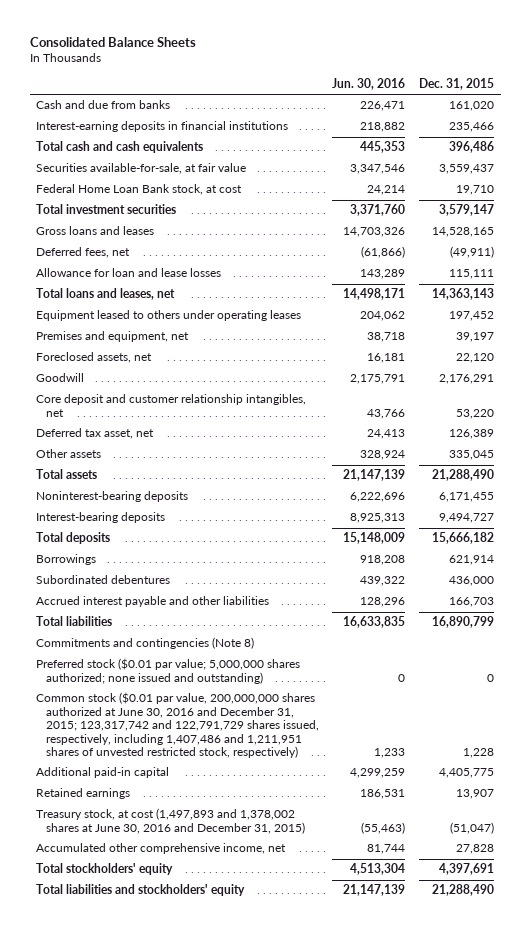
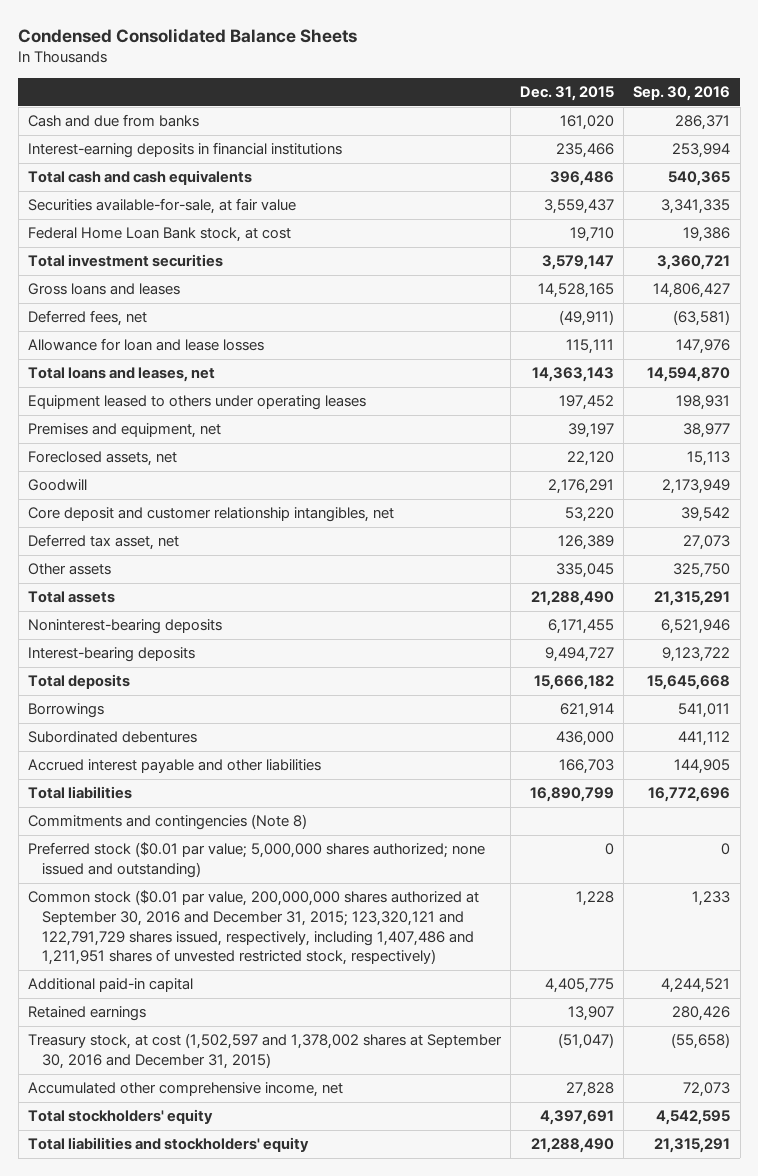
[29,37,196,48] Consolidated Balance Sheets -> [18,27,358,43] Condensed Consolidated Balance Sheets
[332,78,406,91] Jun. 30, 2016 -> none
none -> [633,85,731,101] Sep. 30, 2016
[36,692,319,759] Common stock ($0.01 par value, 200,000,000 shares authorized at June 30, 2016 and December 31, 2015; 123,317,742 and 122,791,729 shares issued, respectively, including 1,407,486 and 1,211,951 shares of unvested restricted stock, respectively) -> [27,890,479,966] Common stock ($0.01 par value, 200,000,000 shares authorized at September 30, 2016 and December 31, 2015; 123,320,121 and 122,791,729 shares issued, respectively, including 1,407,486 and 1,211,951 shares of unvested restricted stock, respectively)
[36,808,305,834] Treasury stock, at cost (1,497,893 and 1,378,002 shares at June 30, 2016 and December 31, 2015) -> [27,1033,502,1069] Treasury stock, at cost (1,502,597 and 1,378,002 shares at September 30, 2016 and December 31, 2015)

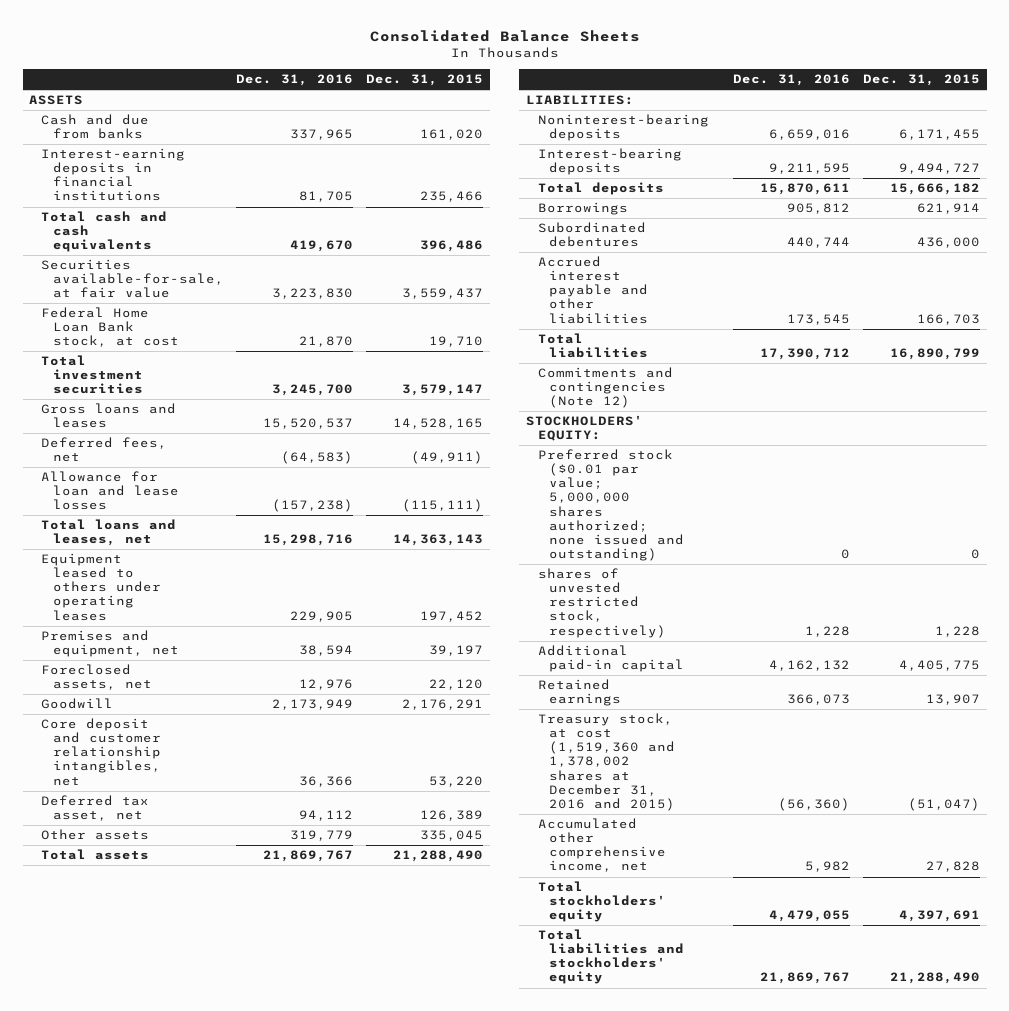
[18,27,358,43] Condensed Consolidated Balance Sheets -> [369,29,640,42] Consolidated Balance Sheets
[633,85,731,101] Sep. 30, 2016 -> none
none -> [236,74,354,87] Dec. 31, 2016
none -> [29,95,84,106] ASSETS
[566,339,615,355] 115,111 -> [402,499,484,513] (115,111)
none -> [525,95,634,106] LIABILITIES:
[27,814,307,831] Commitments and contingencies (Note 8) -> [537,367,673,409] Commitments and contingencies (Note 12)
none -> [525,415,643,442] STOCKHOLDERS' EQUITY:
[27,890,479,966] Common stock ($0.01 par value, 200,000,000 shares authorized at September 30, 2016 and December 31, 2015; 123,320,121 and 122,791,729 shares issued, respectively, including 1,407,486 and 1,211,951 shares of unvested restricted stock, respectively) -> [537,568,667,638] shares of unvested restricted stock, respectively)
[27,1033,502,1069] Treasury stock, at cost (1,502,597 and 1,378,002 shares at September 30, 2016 and December 31, 2015) -> [537,713,676,811] Treasury stock, at cost (1,519,360 and 1,378,002 shares at December 31, 2016 and 2015)

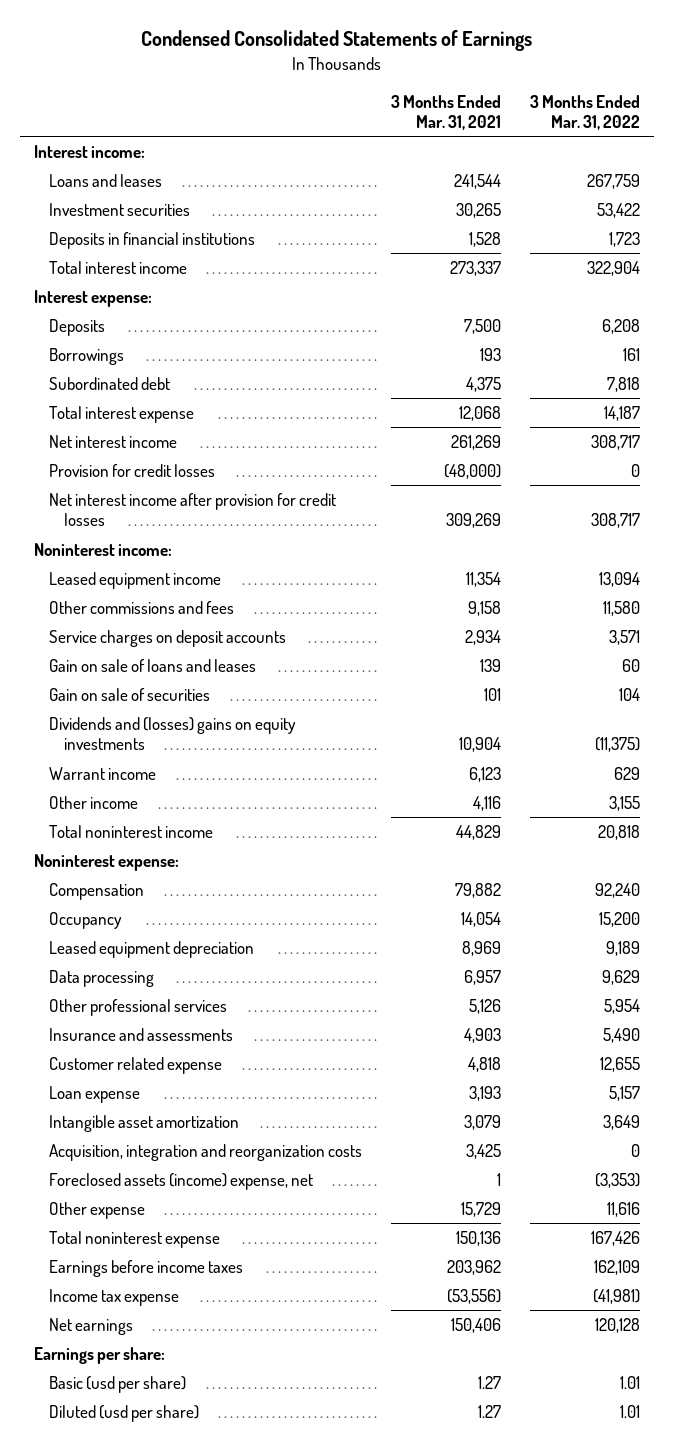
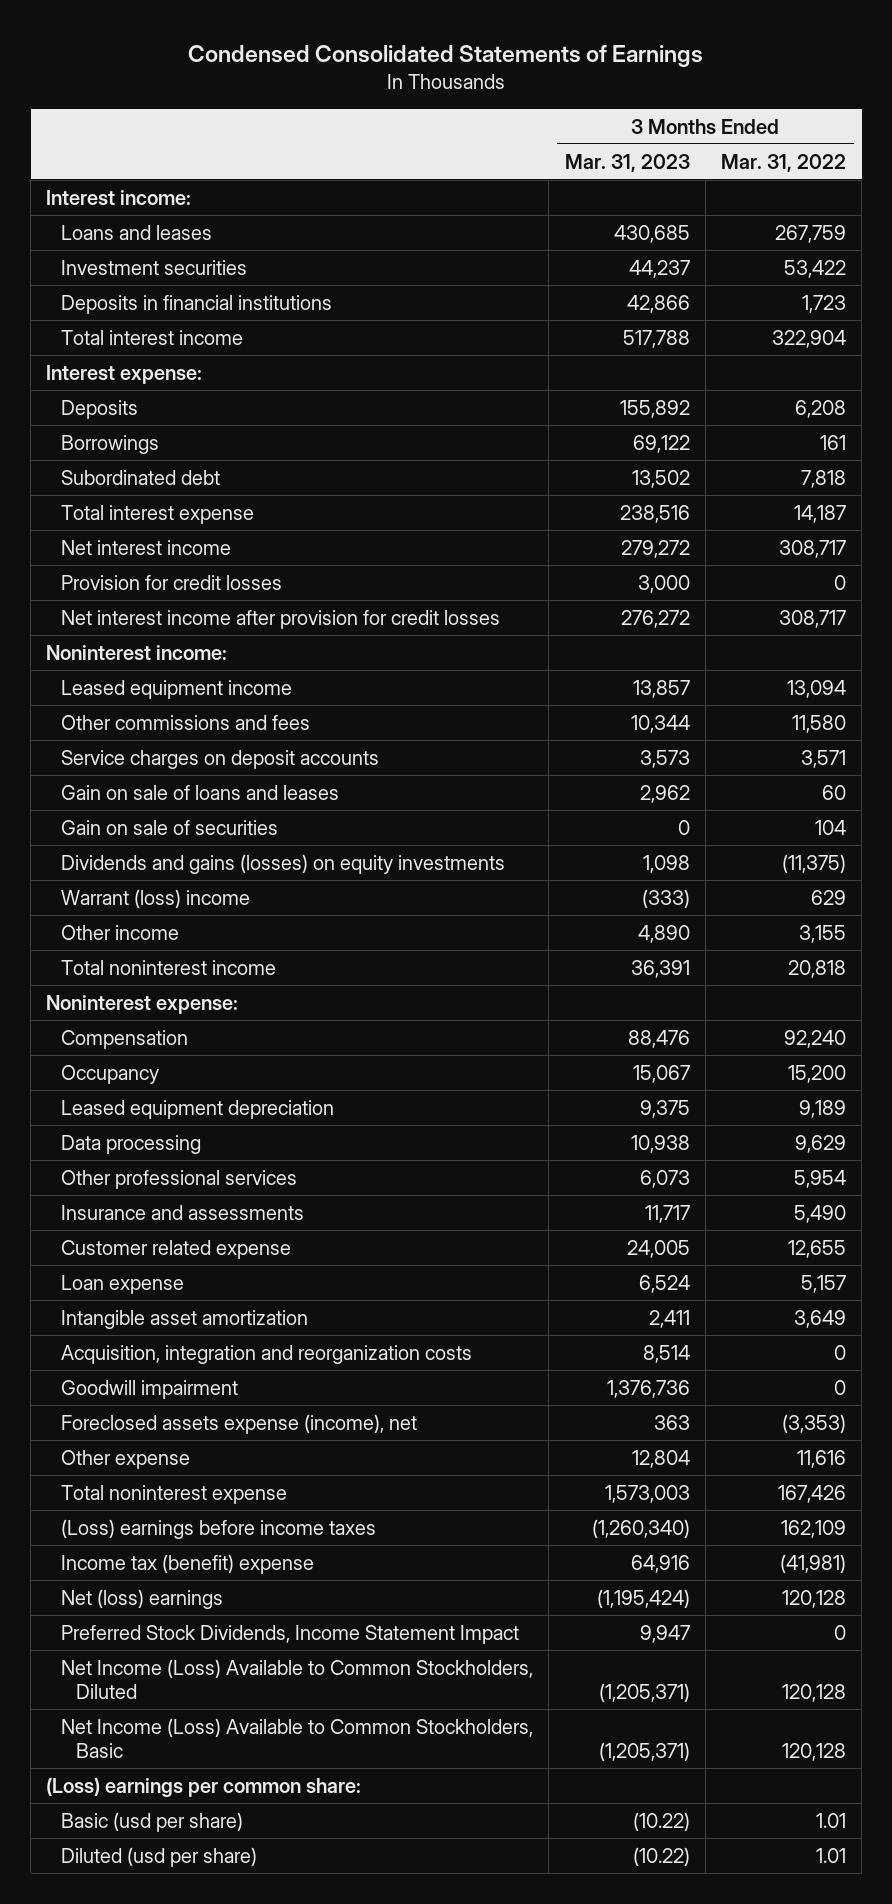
[391,94,502,130] 3 Months Ended Mar. 31, 2021 -> none
none -> [564,153,690,172] Mar. 31, 2023
[49,716,297,751] Dividends and (losses) gains on equity investments -> [61,853,506,874] Dividends and gains (losses) on equity investments
[49,766,157,780] Warrant income -> [61,888,251,908] Warrant (loss) income
none -> [61,1379,239,1399] Goodwill impairment
[49,1172,314,1190] Foreclosed assets (income) expense, net -> [61,1413,418,1434] Foreclosed assets expense (income), net
[49,1259,244,1277] Earnings before income taxes -> [61,1518,377,1539] (Loss) earnings before income taxes
[49,1288,180,1306] Income tax expense -> [61,1553,315,1574] Income tax (benefit) expense
[49,1317,134,1335] Net earnings -> [61,1588,224,1609] Net (loss) earnings
none -> [61,1624,520,1644] Preferred Stock Dividends, Income Statement Impact
none -> [61,1658,534,1700] Net Income (Loss) Available to Common Stockholders, Diluted
none -> [61,1717,534,1759] Net Income (Loss) Available to Common Stockholders, Basic
[34,1346,166,1364] Earnings per share: -> [46,1776,362,1797] (Loss) earnings per common share:

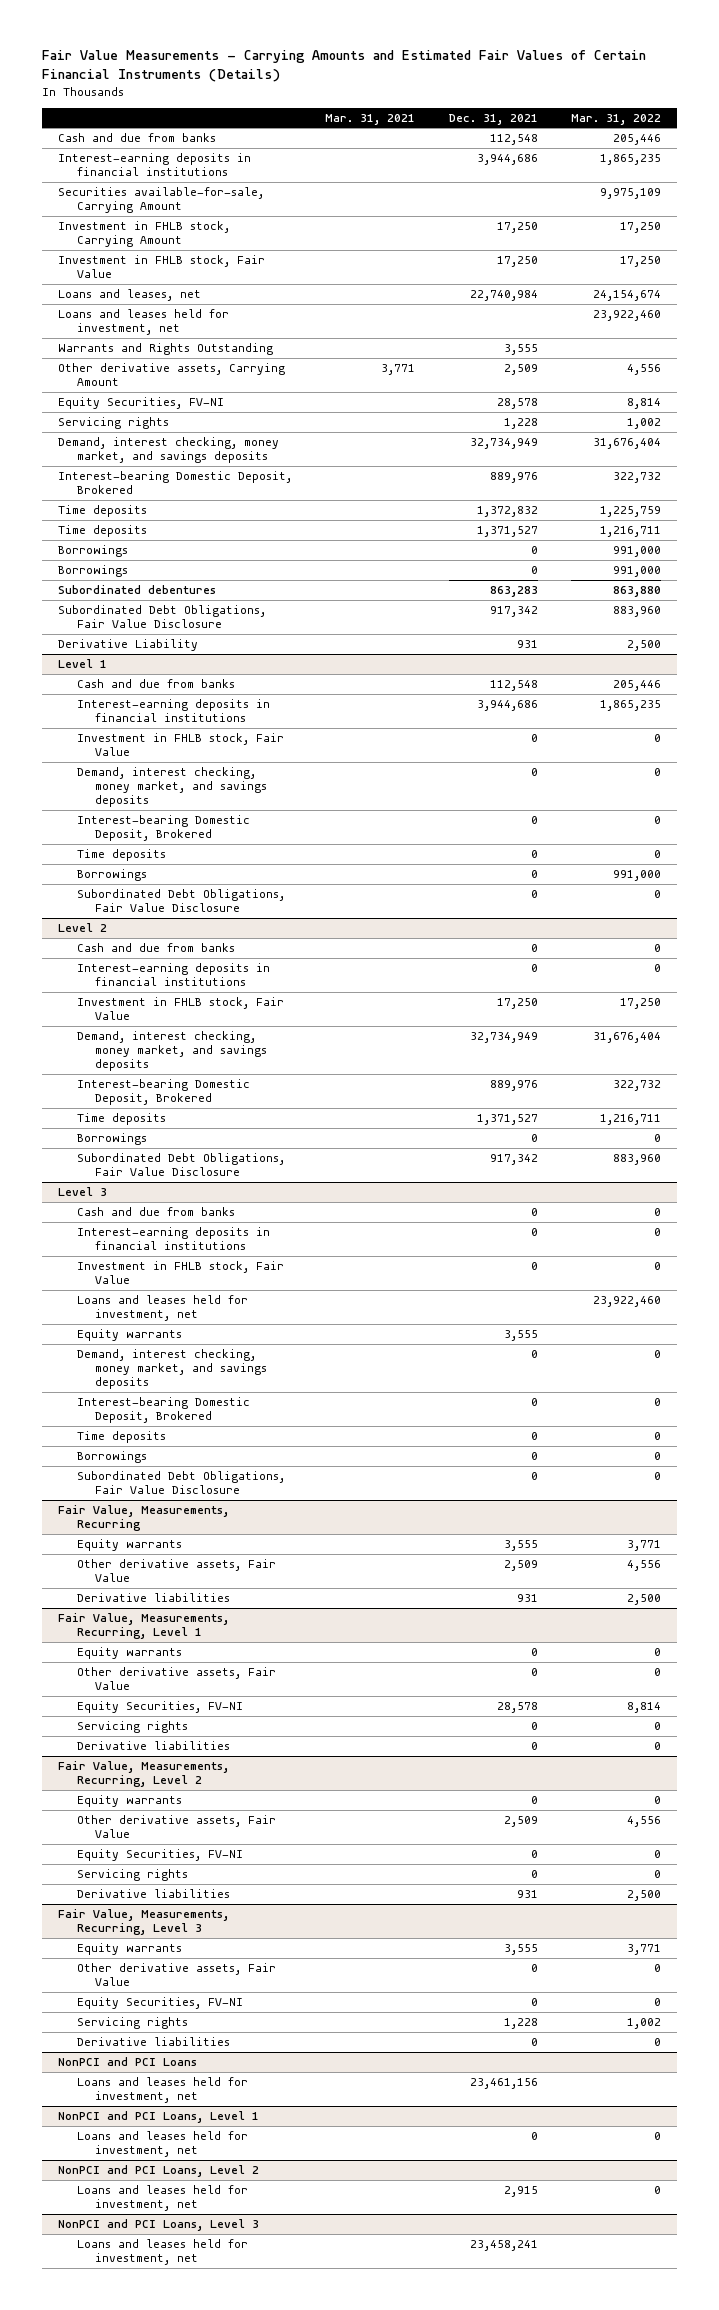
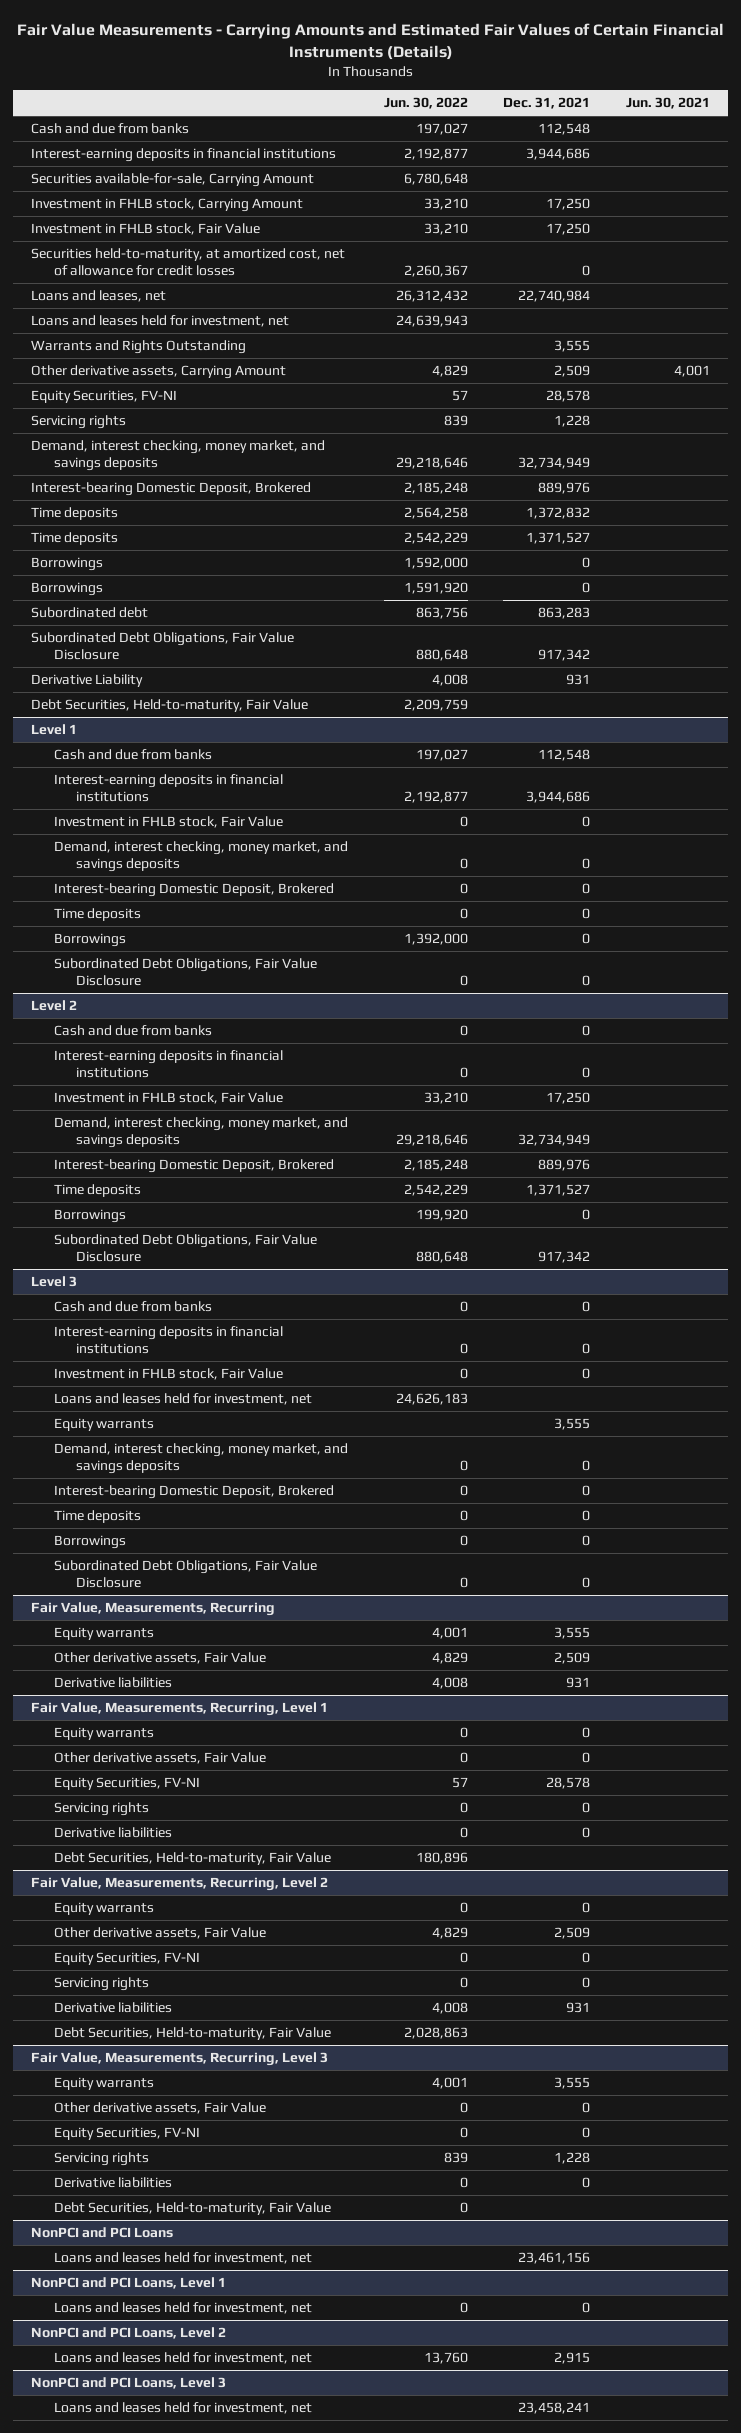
[325,113,416,125] Mar. 31, 2021 -> none
[570,113,661,125] Mar. 31, 2022 -> none
none -> [383,97,468,110] Jun. 30, 2022
none -> [626,97,711,110] Jun. 30, 2021
none -> [31,248,346,277] Securities held-to-maturity, at amortized cost, net of allowance for credit losses
[58,585,217,595] Subordinated debentures -> [31,607,149,619] Subordinated debt
none -> [31,699,309,713] Debt Securities, Held-to-maturity, Fair Value
none -> [53,1852,331,1866] Debt Securities, Held-to-maturity, Fair Value
none -> [53,2027,331,2041] Debt Securities, Held-to-maturity, Fair Value
none -> [53,2202,331,2216] Debt Securities, Held-to-maturity, Fair Value

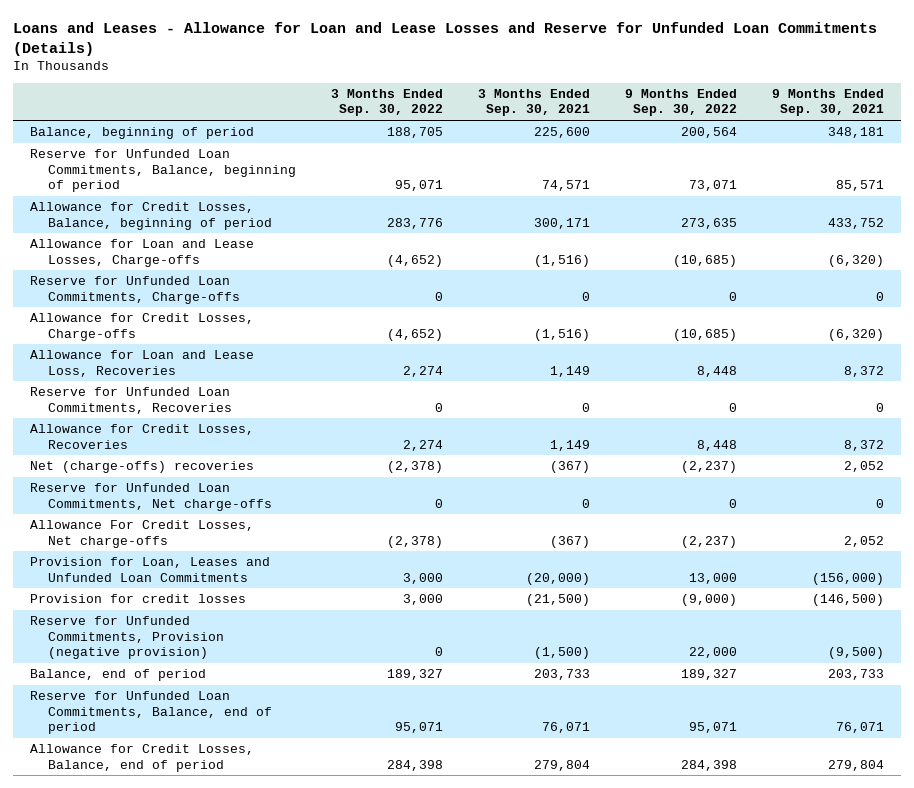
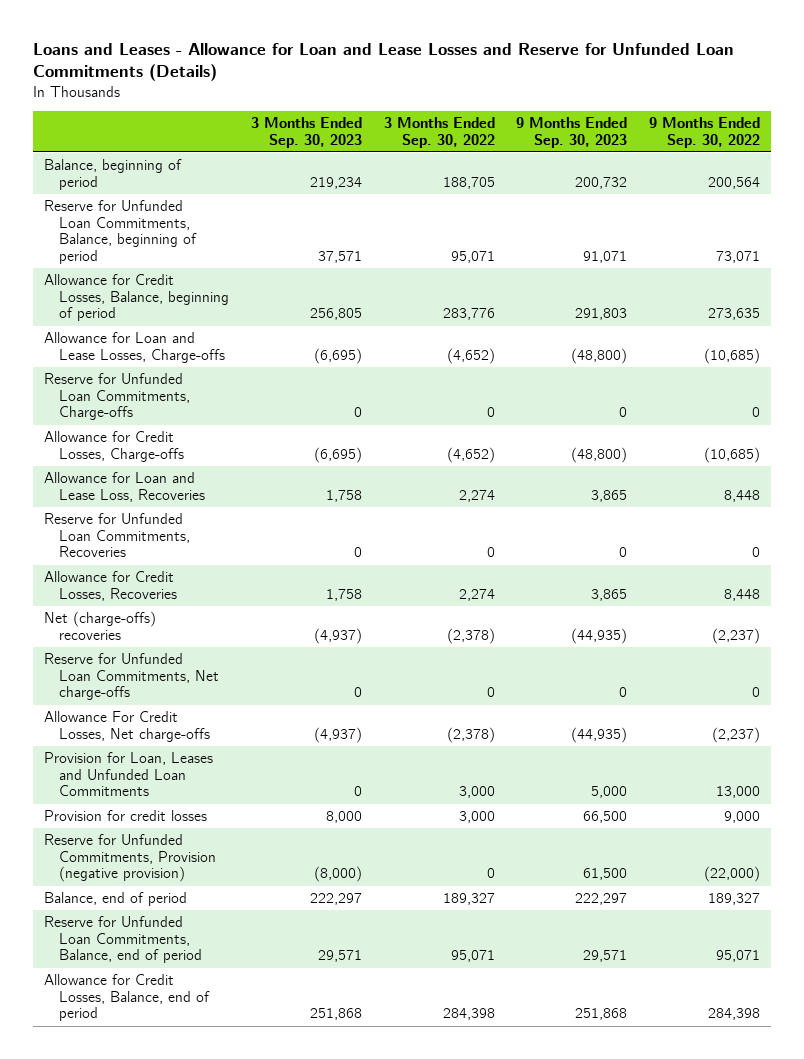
[477,88,590,117] 3 Months Ended Sep. 30, 2021 -> none
[771,88,884,117] 9 Months Ended Sep. 30, 2021 -> none
none -> [251,116,363,148] 3 Months Ended Sep. 30, 2023
none -> [516,116,628,148] 9 Months Ended Sep. 30, 2023
[680,594,737,607] (9,000) -> [723,811,760,824] 9,000
[688,646,737,658] 22,000 -> [703,866,760,883] (22,000)

